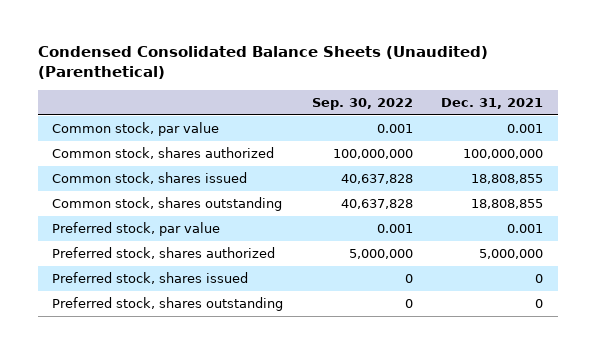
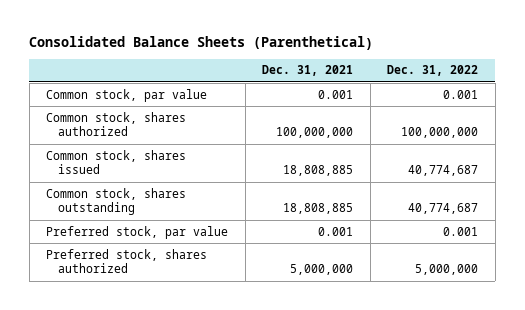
[37,46,488,79] Condensed Consolidated Balance Sheets (Unaudited) (Parenthetical) -> [29,36,374,51] Consolidated Balance Sheets (Parenthetical)
[311,97,413,110] Sep. 30, 2022 -> none
none -> [387,65,479,77] Dec. 31, 2022
[471,174,544,185] 18,808,855 -> [283,165,354,177] 18,808,885
[471,199,544,210] 18,808,855 -> [283,203,354,215] 18,808,885
[51,272,248,285] Preferred stock, shares issued -> none
[51,297,283,312] Preferred stock, shares outstanding -> none

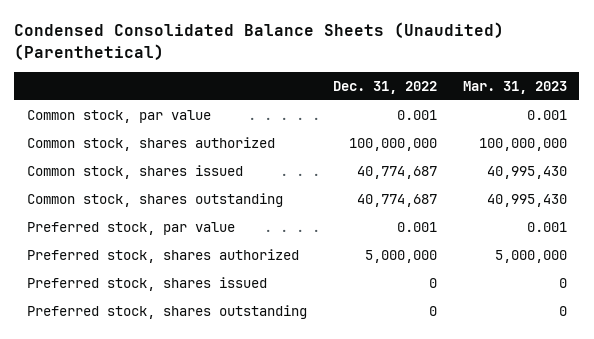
[29,36,374,51] Consolidated Balance Sheets (Parenthetical) -> [14,22,505,61] Condensed Consolidated Balance Sheets (Unaudited) (Parenthetical)
[262,65,354,77] Dec. 31, 2021 -> none
none -> [462,81,567,95] Mar. 31, 2023
none -> [27,277,268,292] Preferred stock, shares issued
none -> [27,305,308,320] Preferred stock, shares outstanding

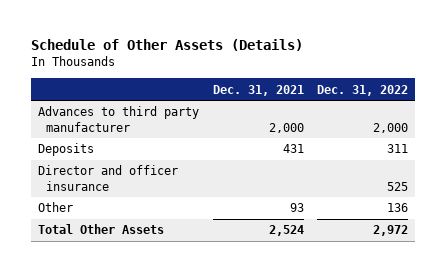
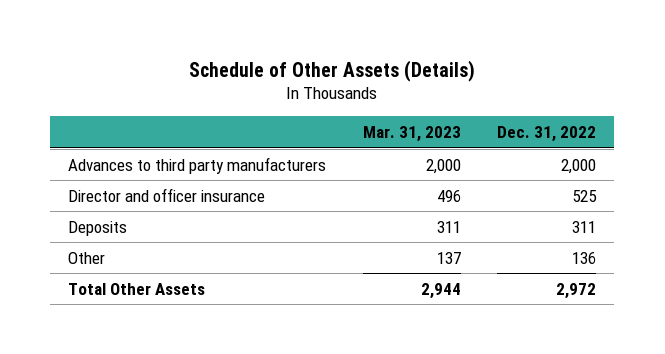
[212,84,304,96] Dec. 31, 2021 -> none
none -> [362,125,461,142] Mar. 31, 2023
[37,106,199,132] Advances to third party manufacturer -> [68,156,327,174] Advances to third party manufacturers
[37,143,94,157] Deposits -> [68,220,128,236] Deposits

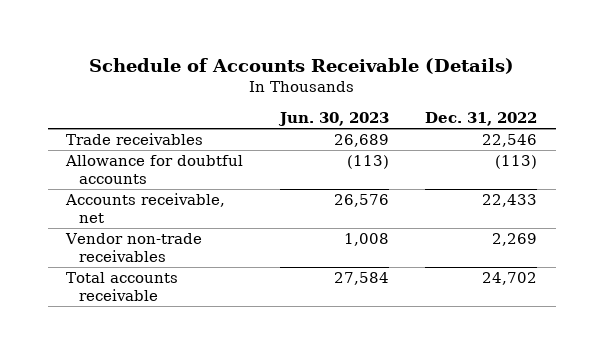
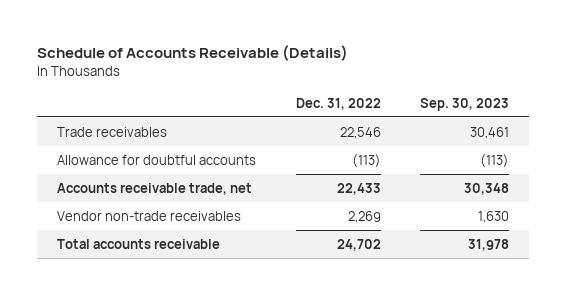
[277,111,389,126] Jun. 30, 2023 -> none
none -> [420,97,510,111] Sep. 30, 2023
[65,193,226,223] Accounts receivable, net -> [57,182,253,195] Accounts receivable trade, net

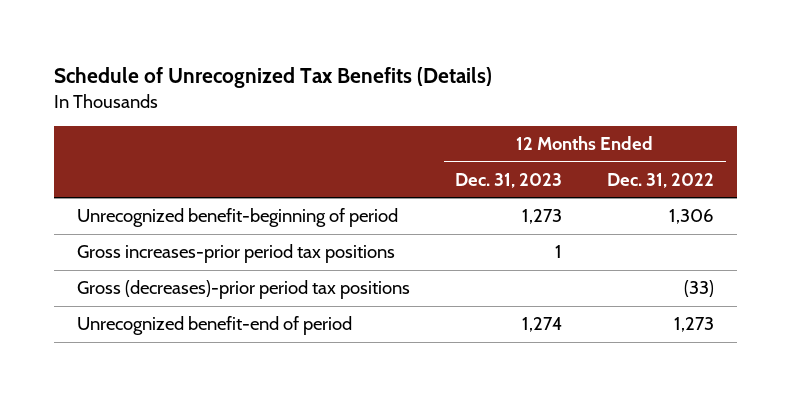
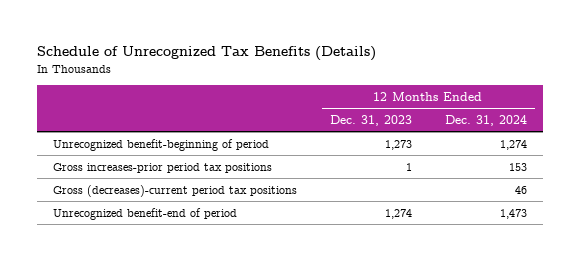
[607,173,715,189] Dec. 31, 2022 -> none
none -> [444,114,527,126] Dec. 31, 2024
[76,280,410,300] Gross (decreases)-prior period tax positions -> [53,184,298,197] Gross (decreases)-current period tax positions

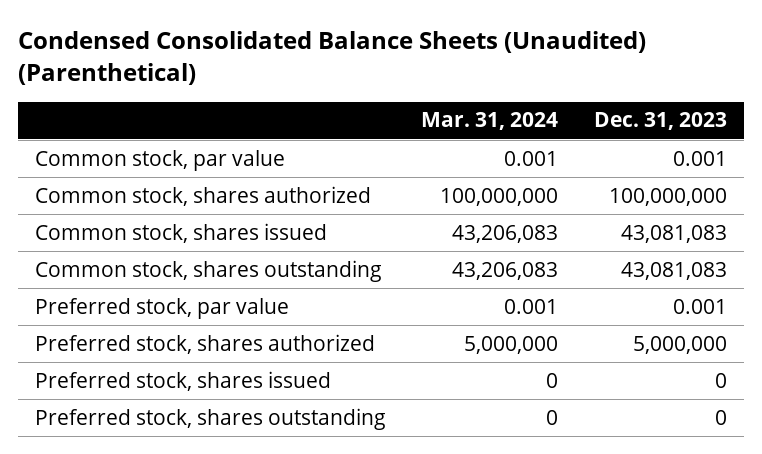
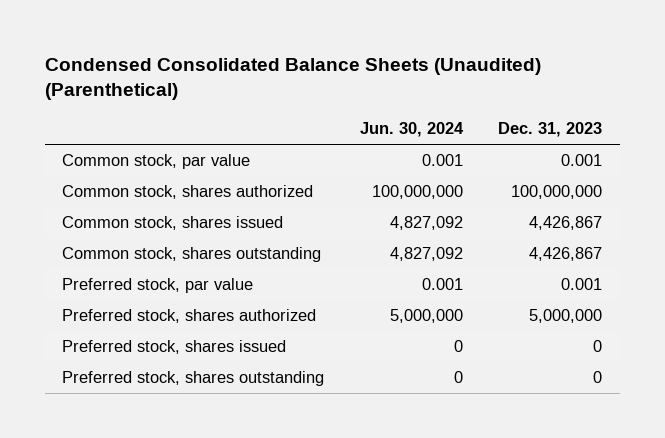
[421,112,559,131] Mar. 31, 2024 -> none
none -> [359,122,464,138] Jun. 30, 2024
[620,224,727,243] 43,081,083 -> [529,216,603,231] 4,426,867
[620,261,727,280] 43,081,083 -> [529,247,603,262] 4,426,867

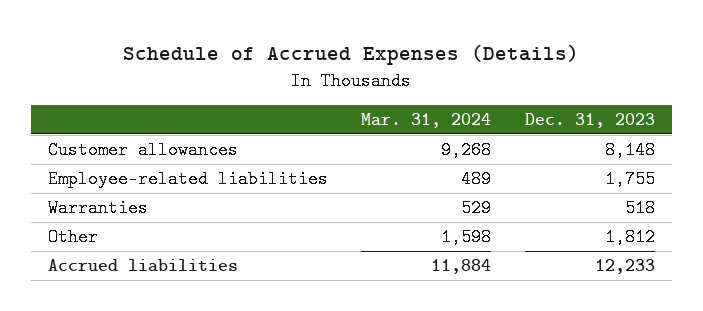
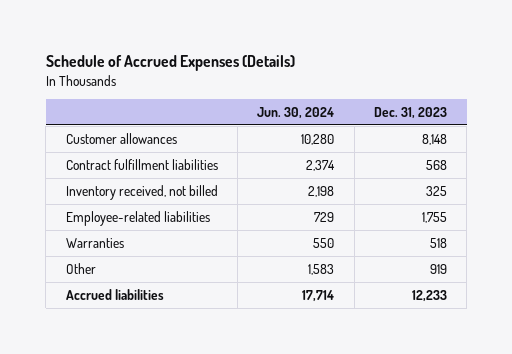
[361,112,492,128] Mar. 31, 2024 -> none
none -> [257,107,335,120] Jun. 30, 2024
none -> [65,158,218,170] Contract fulfillment liabilities
none -> [65,184,218,200] Inventory received, not billed
[605,228,656,247] 1,812 -> [429,263,447,274] 919

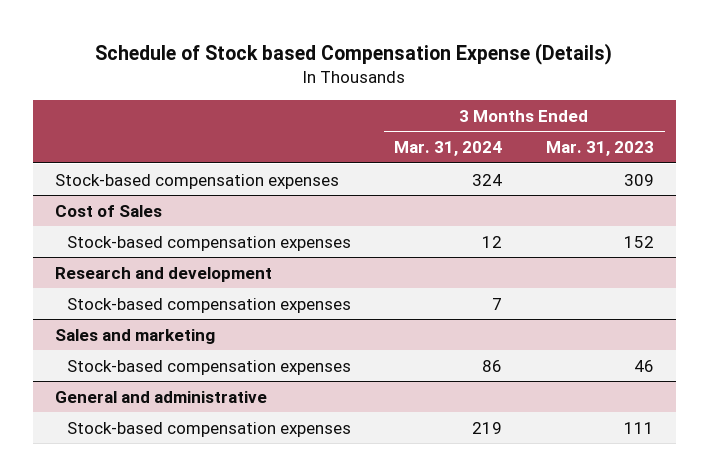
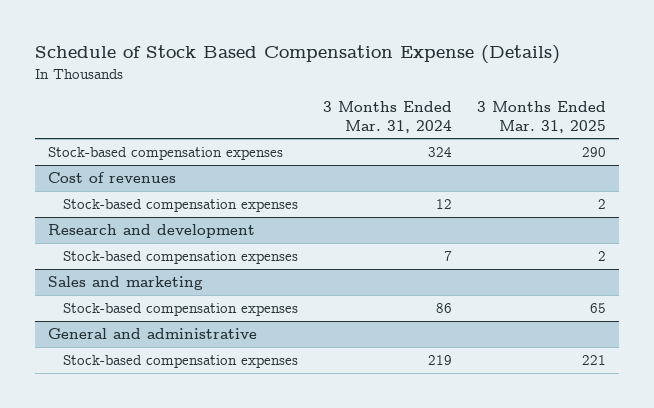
[95,42,613,65] Schedule of Stock based Compensation Expense (Details) -> [35,45,561,65] Schedule of Stock Based Compensation Expense (Details)
[545,141,654,157] Mar. 31, 2023 -> none
none -> [477,100,607,133] 3 Months Ended Mar. 31, 2025
[54,204,162,217] Cost of Sales -> [47,172,176,184] Cost of revenues

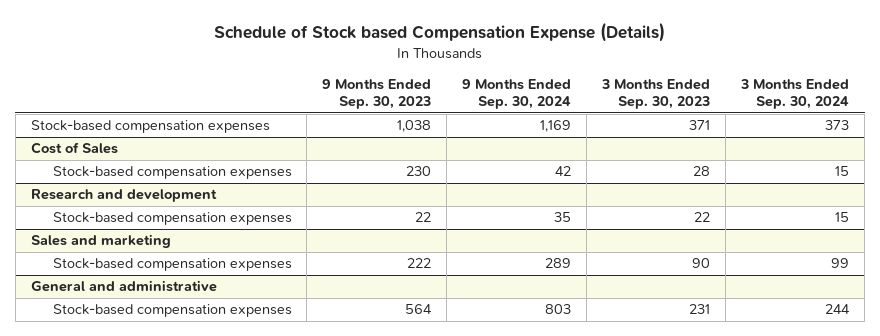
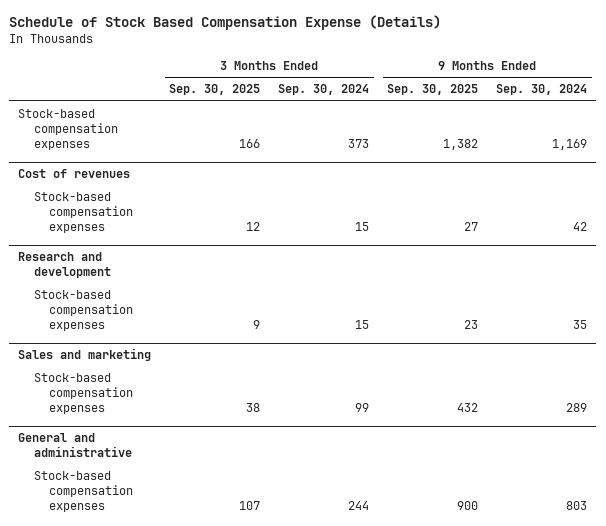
[214,22,666,43] Schedule of Stock based Compensation Expense (Details) -> [9,15,442,31] Schedule of Stock Based Compensation Expense (Details)
[322,78,432,110] 9 Months Ended Sep. 30, 2023 -> none
[601,78,711,110] 3 Months Ended Sep. 30, 2023 -> none
none -> [169,84,261,96] Sep. 30, 2025
none -> [387,84,479,96] Sep. 30, 2025
[30,142,118,155] Cost of Sales -> [18,169,131,179] Cost of revenues

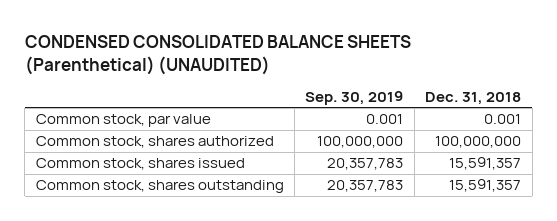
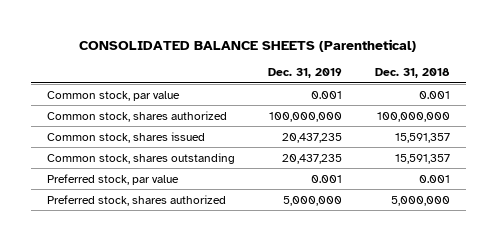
[24,34,411,75] CONDENSED CONSOLIDATED BALANCE SHEETS (Parenthetical) (UNAUDITED) -> [79,38,417,52] CONSOLIDATED BALANCE SHEETS (Parenthetical)
[305,90,404,105] Sep. 30, 2019 -> none
none -> [267,68,342,79] Dec. 31, 2019
none -> [47,173,180,185] Preferred stock, par value
none -> [47,194,227,206] Preferred stock, shares authorized

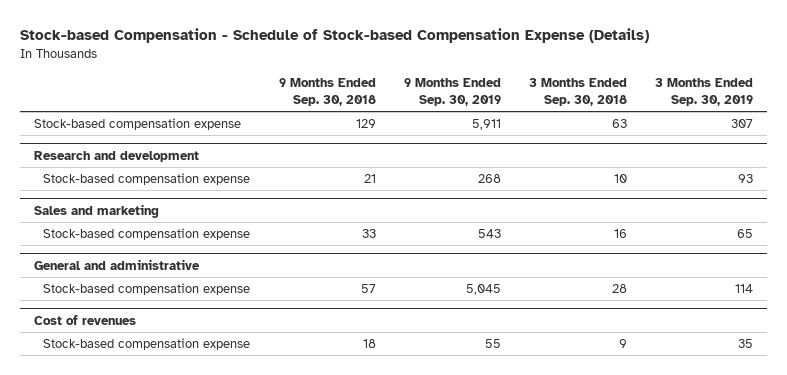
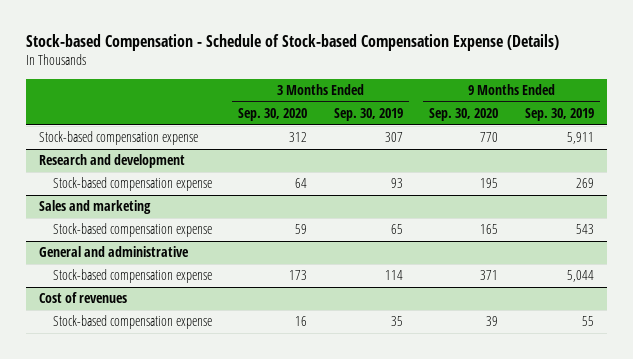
[278,78,376,107] 9 Months Ended Sep. 30, 2018 -> none
[528,78,627,107] 3 Months Ended Sep. 30, 2018 -> none
none -> [238,108,308,122] Sep. 30, 2020
none -> [429,108,499,122] Sep. 30, 2020
[477,174,501,184] 268 -> [575,178,594,189] 269
[465,284,501,296] 5,045 -> [566,270,594,283] 5,044

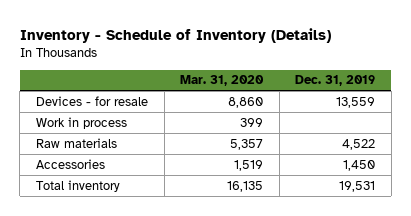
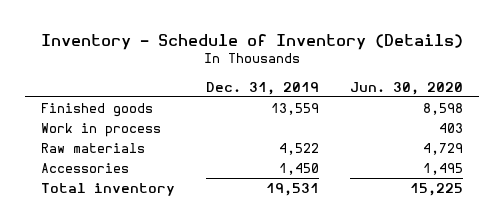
[180,75,265,87] Mar. 31, 2020 -> none
none -> [350,81,464,95] Jun. 30, 2020
[35,95,148,106] Devices - for resale -> [40,103,153,118] Finished goods

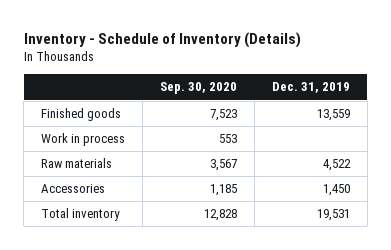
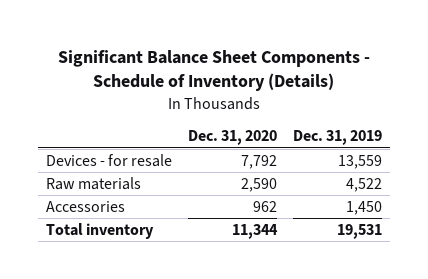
[23,31,301,48] Inventory - Schedule of Inventory (Details) -> [58,49,371,92] Significant Balance Sheet Components - Schedule of Inventory (Details)
[159,82,237,95] Sep. 30, 2020 -> none
none -> [188,130,278,146] Dec. 31, 2020
[41,133,126,147] Work in process -> none
[41,108,122,122] Finished goods -> [46,153,173,167] Devices - for resale

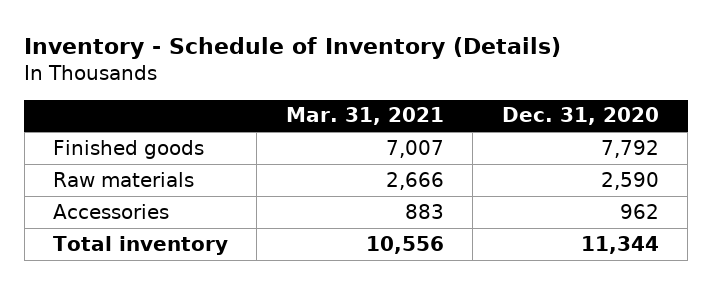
[58,49,371,92] Significant Balance Sheet Components - Schedule of Inventory (Details) -> [24,37,562,60] Inventory - Schedule of Inventory (Details)
[292,130,382,146] Dec. 31, 2019 -> none
none -> [285,107,444,126] Mar. 31, 2021
[46,153,173,167] Devices - for resale -> [53,139,205,159] Finished goods

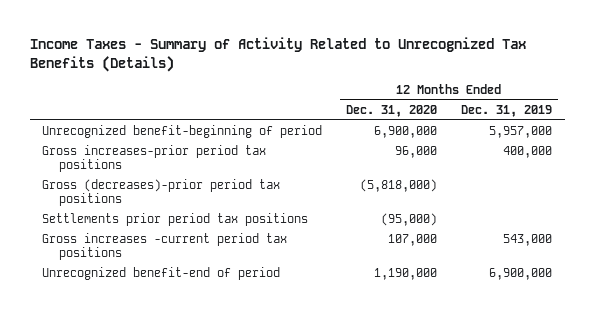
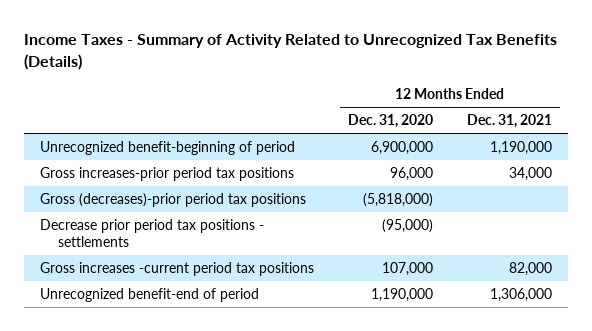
[461,105,553,118] Dec. 31, 2019 -> none
none -> [466,114,552,129] Dec. 31, 2021
[41,213,308,227] Settlements prior period tax positions -> [40,219,265,248] Decrease prior period tax positions - settlements

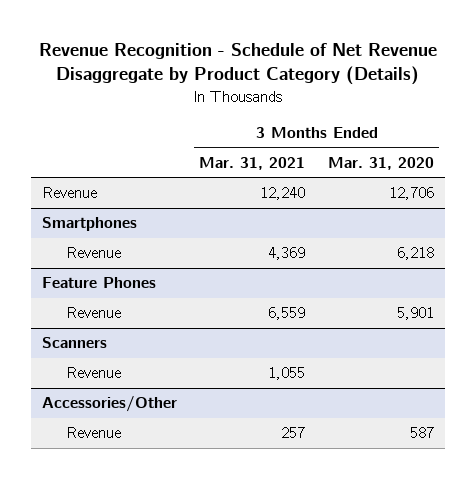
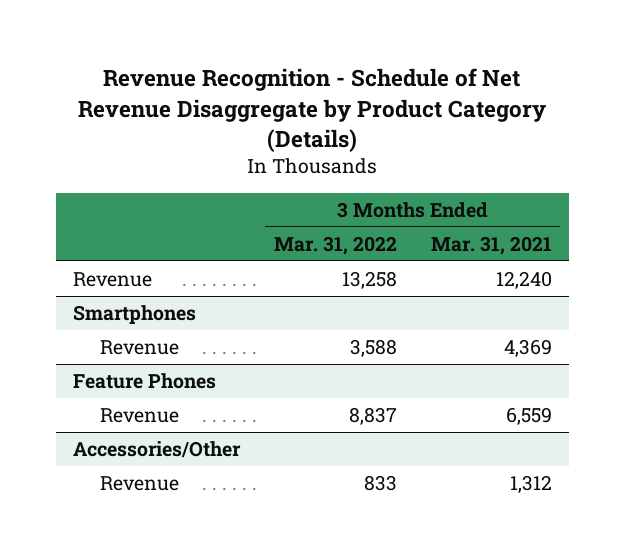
[327,156,434,170] Mar. 31, 2020 -> none
none -> [273,235,397,255] Mar. 31, 2022
[42,337,108,349] Scanners -> none
[65,367,121,379] Revenue -> none
[281,427,306,439] 257 -> [509,475,552,494] 1,312

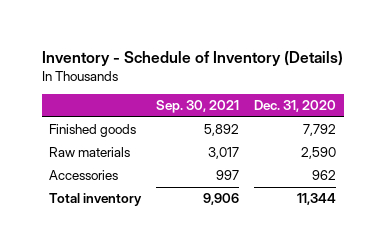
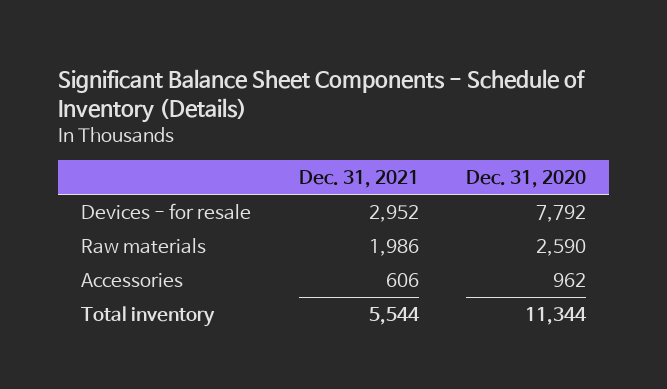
[41,50,343,66] Inventory - Schedule of Inventory (Details) -> [57,68,586,124] Significant Balance Sheet Components - Schedule of Inventory (Details)
[156,100,240,114] Sep. 30, 2021 -> none
none -> [298,170,419,189] Dec. 31, 2021
[49,124,137,138] Finished goods -> [81,202,252,220] Devices - for resale

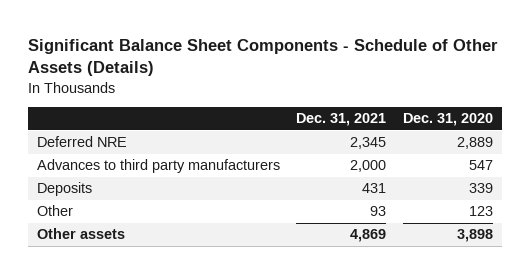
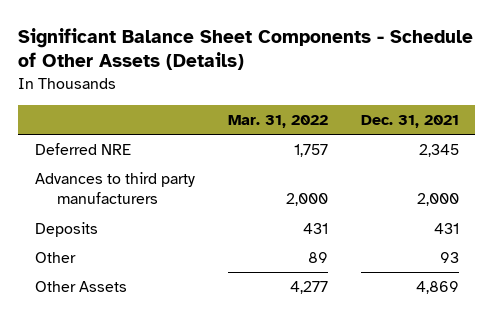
[403,113,494,127] Dec. 31, 2020 -> none
none -> [227,114,328,128] Mar. 31, 2022
[36,228,125,240] Other assets -> [34,281,127,293] Other Assets

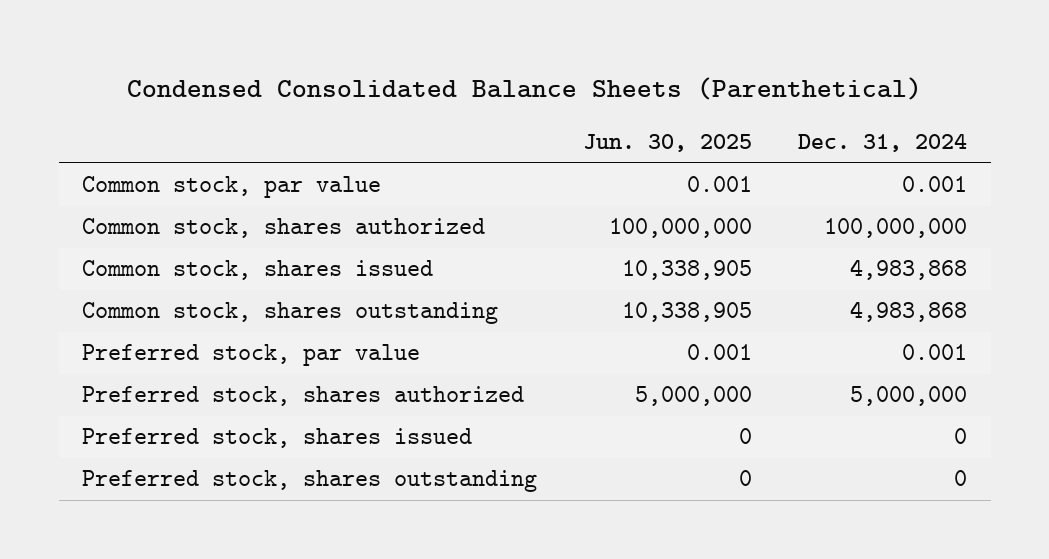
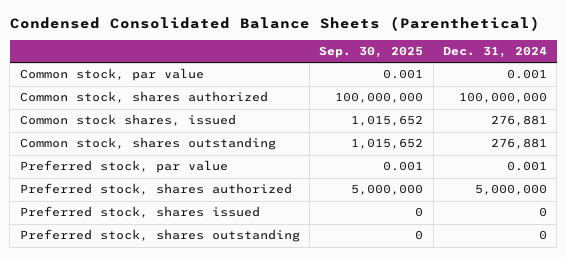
[583,134,753,153] Jun. 30, 2025 -> none
none -> [319,46,424,59] Sep. 30, 2025
[81,260,433,281] Common stock, shares issued -> [19,114,236,127] Common stock shares, issued
[850,259,968,281] 4,983,868 -> [490,115,547,127] 276,881
[850,301,968,323] 4,983,868 -> [490,138,547,150] 276,881

